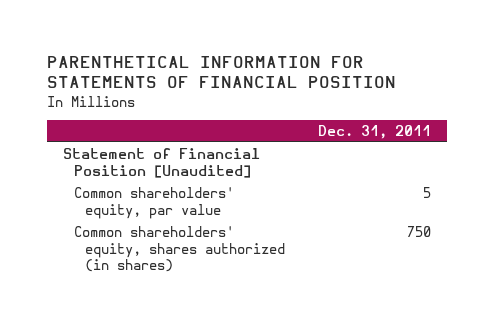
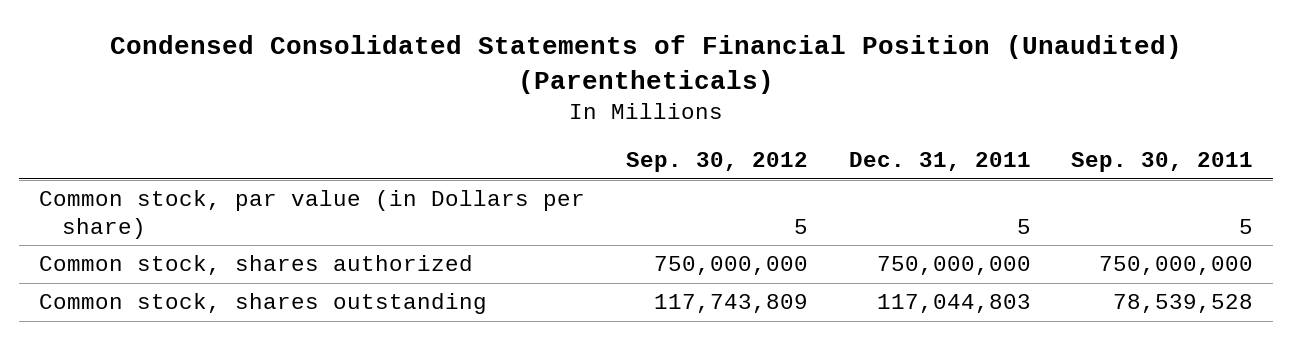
[46,55,396,89] PARENTHETICAL INFORMATION FOR STATEMENTS OF FINANCIAL POSITION -> [110,34,1183,94] Condensed Consolidated Statements of Financial Position (Unaudited) (Parentheticals)
none -> [625,152,808,173] Sep. 30, 2012
none -> [1071,152,1254,173] Sep. 30, 2011
[63,148,261,178] Statement of Financial Position [Unaudited] -> none
[74,187,235,219] Common shareholders' equity, par value -> [39,190,586,240] Common stock, par value (in Dollars per share)
[74,226,286,273] Common shareholders' equity, shares authorized (in shares) -> [39,255,474,276] Common stock, shares authorized
[406,226,431,238] 750 -> [876,256,1031,276] 750,000,000
none -> [39,293,488,315] Common stock, shares outstanding

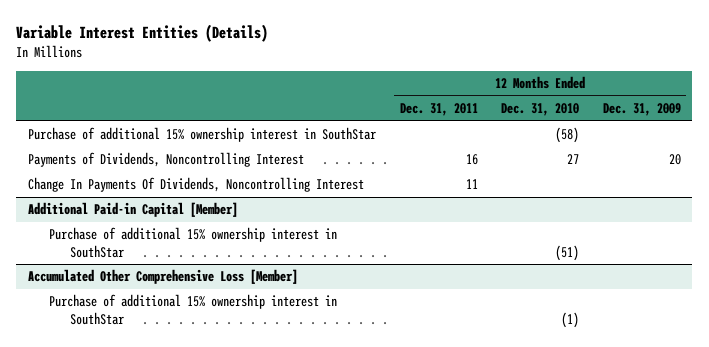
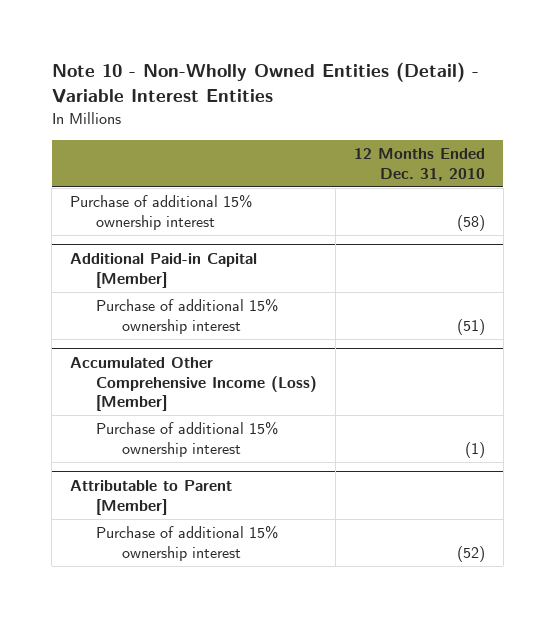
[16,24,269,43] Variable Interest Entities (Details) -> [51,61,479,105] Note 10 - Non-Wholly Owned Entities (Detail) - Variable Interest Entities
[399,103,478,117] Dec. 31, 2011 -> none
[602,103,681,117] Dec. 31, 2009 -> none
[28,152,305,168] Payments of Dividends, Noncontrolling Interest -> none
[28,177,365,193] Change In Payments Of Dividends, Noncontrolling Interest -> none
[28,127,377,143] Purchase of additional 15% ownership interest in SouthStar -> [70,194,253,230] Purchase of additional 15% ownership interest
[49,227,338,258] Purchase of additional 15% ownership interest in SouthStar -> [96,298,279,334] Purchase of additional 15% ownership interest
[28,269,299,285] Accumulated Other Comprehensive Loss [Member] -> [70,357,318,412] Accumulated Other Comprehensive Income (Loss) [Member]
[49,294,338,325] Purchase of additional 15% ownership interest in SouthStar -> [96,421,279,457] Purchase of additional 15% ownership interest
none -> [70,480,233,515] Attributable to Parent [Member]
none -> [96,525,279,561] Purchase of additional 15% ownership interest

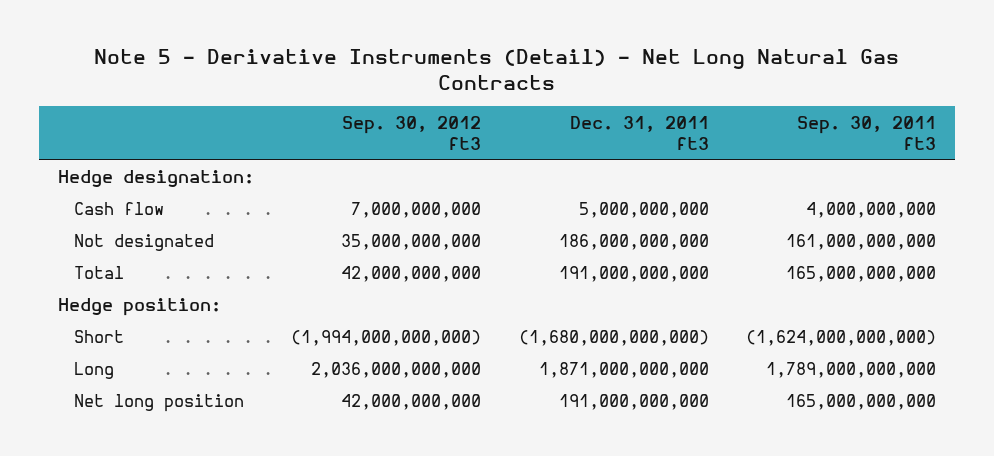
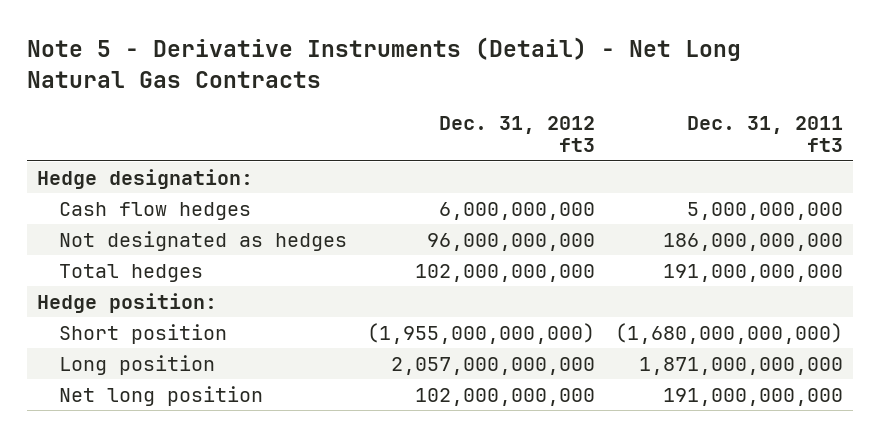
[342,115,482,150] Sep. 30, 2012 ft3 -> none
[797,115,937,150] Sep. 30, 2011 ft3 -> none
none -> [438,115,595,153] Dec. 31, 2012 ft3
[73,202,164,216] Cash flow -> [58,201,251,220] Cash flow hedges
[73,234,214,252] Not designated -> [58,230,347,251] Not designated as hedges
[73,266,124,280] Total -> [58,263,203,282] Total hedges
[73,330,124,344] Short -> [58,323,227,344] Short position
[73,362,114,380] Long -> [58,354,215,375] Long position

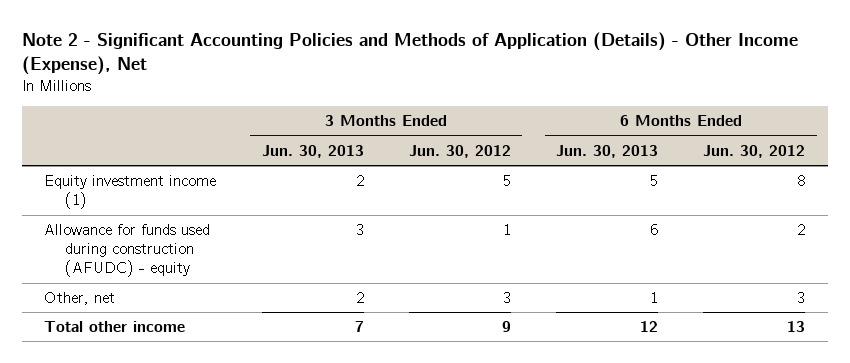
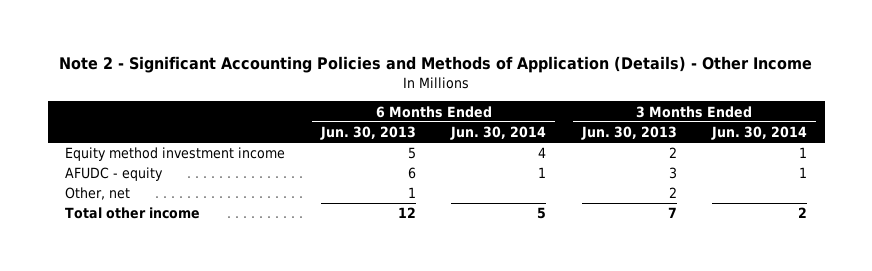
[21,31,798,75] Note 2 - Significant Accounting Policies and Methods of Application (Details) - Other Income (Expense), Net -> [59,56,813,74] Note 2 - Significant Accounting Policies and Methods of Application (Details) - Other Income
[408,144,511,158] Jun. 30, 2012 -> none
[703,144,806,158] Jun. 30, 2012 -> none
none -> [450,126,547,141] Jun. 30, 2014
none -> [710,126,807,141] Jun. 30, 2014
[44,175,217,210] Equity investment income (1) -> [65,147,286,162] Equity method investment income
[44,224,211,278] Allowance for funds used during construction (AFUDC) - equity -> [65,167,164,182] AFUDC - equity

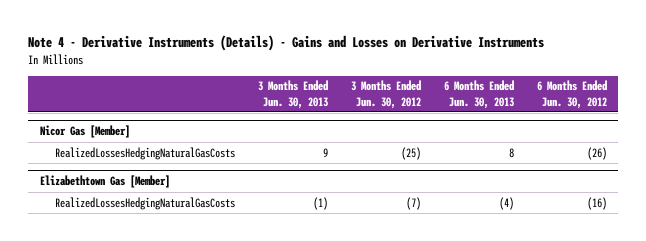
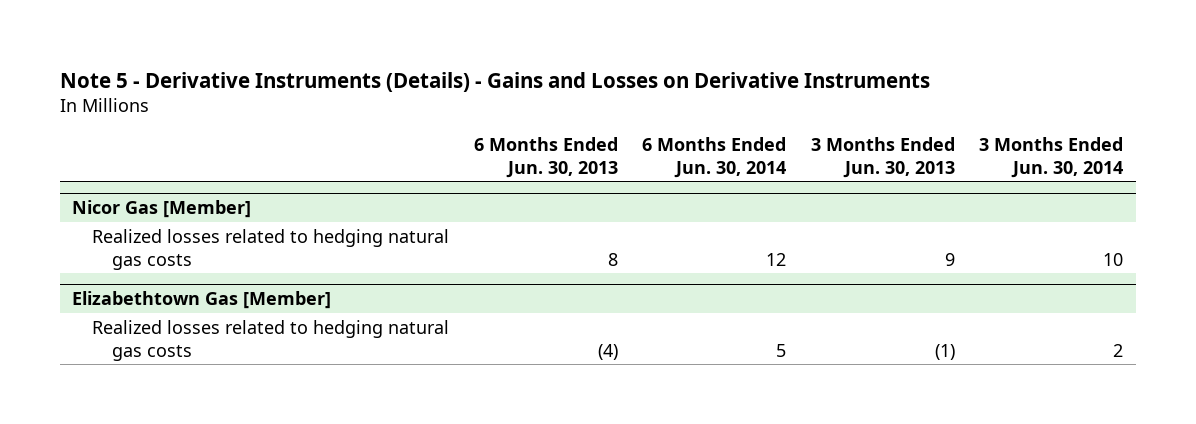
[28,35,545,52] Note 4 - Derivative Instruments (Details) - Gains and Losses on Derivative Instruments -> [60,71,931,92] Note 5 - Derivative Instruments (Details) - Gains and Losses on Derivative Instruments
[350,80,421,109] 3 Months Ended Jun. 30, 2012 -> none
[536,80,607,109] 6 Months Ended Jun. 30, 2012 -> none
none -> [642,136,787,178] 6 Months Ended Jun. 30, 2014
none -> [979,136,1124,178] 3 Months Ended Jun. 30, 2014
[55,146,236,160] RealizedLossesHedgingNaturalGasCosts -> [92,228,450,270] Realized losses related to hedging natural gas costs
[55,196,236,210] RealizedLossesHedgingNaturalGasCosts -> [92,319,450,361] Realized losses related to hedging natural gas costs

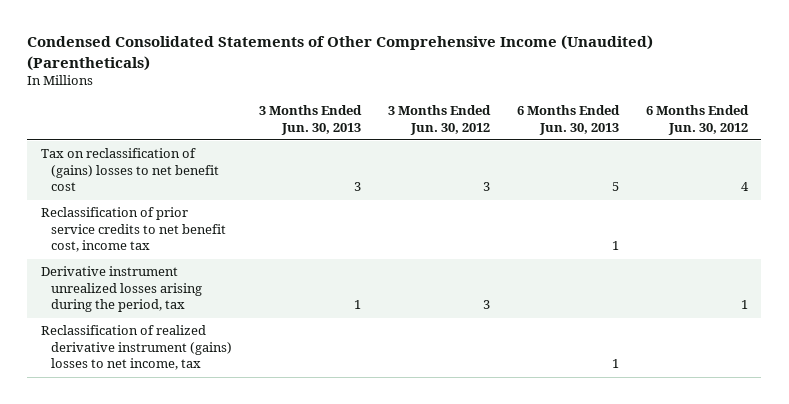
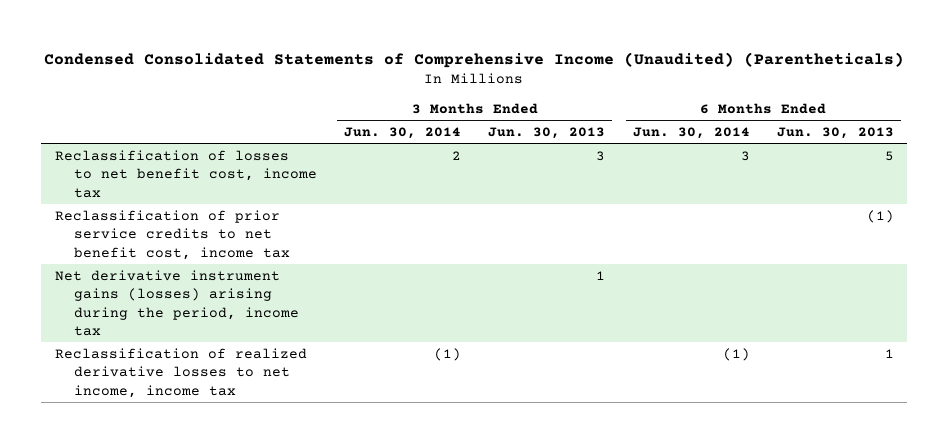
[27,35,654,71] Condensed Consolidated Statements of Other Comprehensive Income (Unaudited) (Parentheticals) -> [44,51,905,68] Condensed Consolidated Statements of Comprehensive Income (Unaudited) (Parentheticals)
[388,105,492,135] 3 Months Ended Jun. 30, 2012 -> none
[645,105,749,135] 6 Months Ended Jun. 30, 2012 -> none
none -> [344,126,462,139] Jun. 30, 2014
none -> [632,126,750,139] Jun. 30, 2014
[40,148,220,192] Tax on reclassification of (gains) losses to net benefit cost -> [54,149,317,198] Reclassification of losses to net benefit cost, income tax
[611,241,619,251] 1 -> [866,209,894,223] (1)
[40,266,203,313] Derivative instrument unrealized losses arising during the period, tax -> [54,269,299,337] Net derivative instrument gains (losses) arising during the period, income tax
[40,325,233,371] Reclassification of realized derivative instrument (gains) losses to net income, tax -> [54,347,307,398] Reclassification of realized derivative losses to net income, income tax

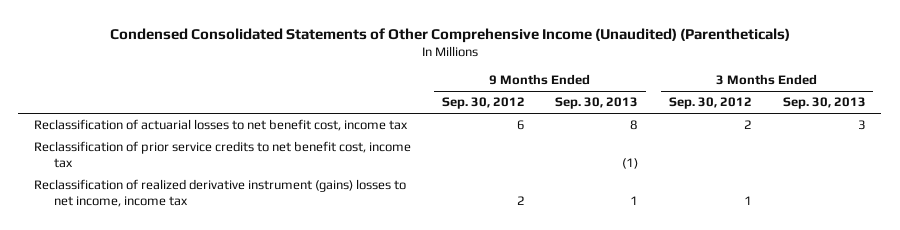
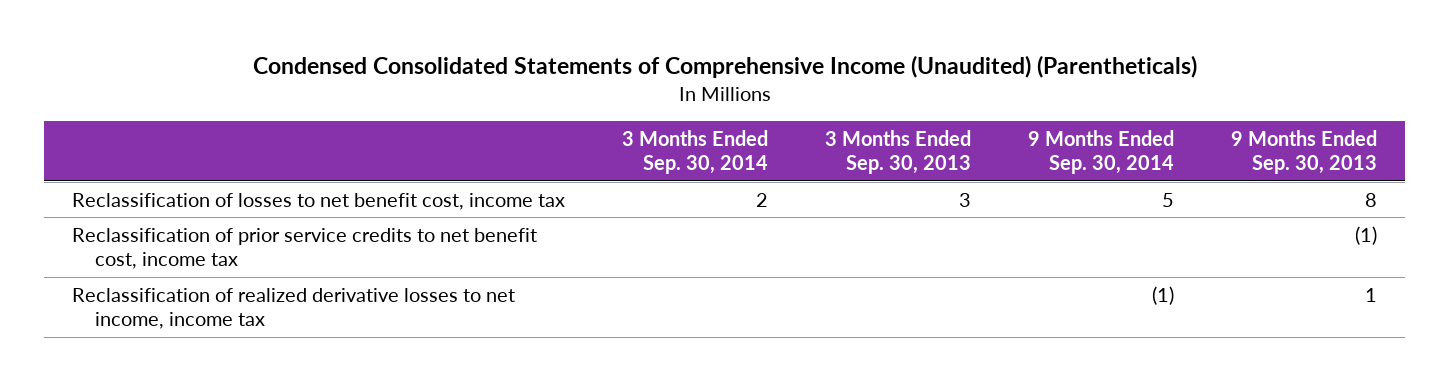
[109,27,790,43] Condensed Consolidated Statements of Other Comprehensive Income (Unaudited) (Parentheticals) -> [252,55,1197,79] Condensed Consolidated Statements of Comprehensive Income (Unaudited) (Parentheticals)
[441,97,525,110] Sep. 30, 2012 -> none
[668,97,752,110] Sep. 30, 2012 -> none
none -> [622,129,769,175] 3 Months Ended Sep. 30, 2014
none -> [1028,129,1175,175] 9 Months Ended Sep. 30, 2014
[33,119,408,132] Reclassification of actuarial losses to net benefit cost, income tax -> [72,192,566,210] Reclassification of losses to net benefit cost, income tax
[33,179,406,207] Reclassification of realized derivative instrument (gains) losses to net income, income tax -> [72,287,516,330] Reclassification of realized derivative losses to net income, income tax

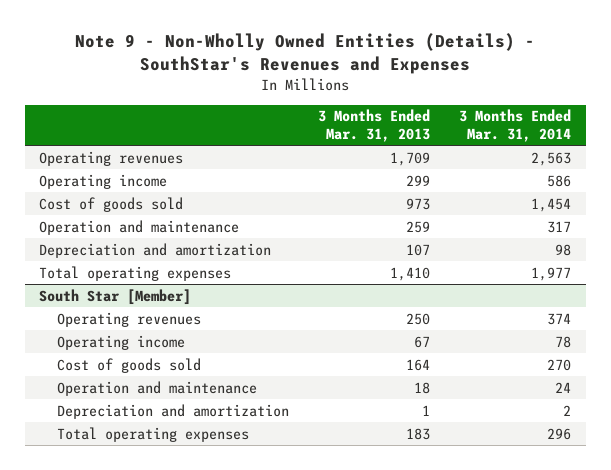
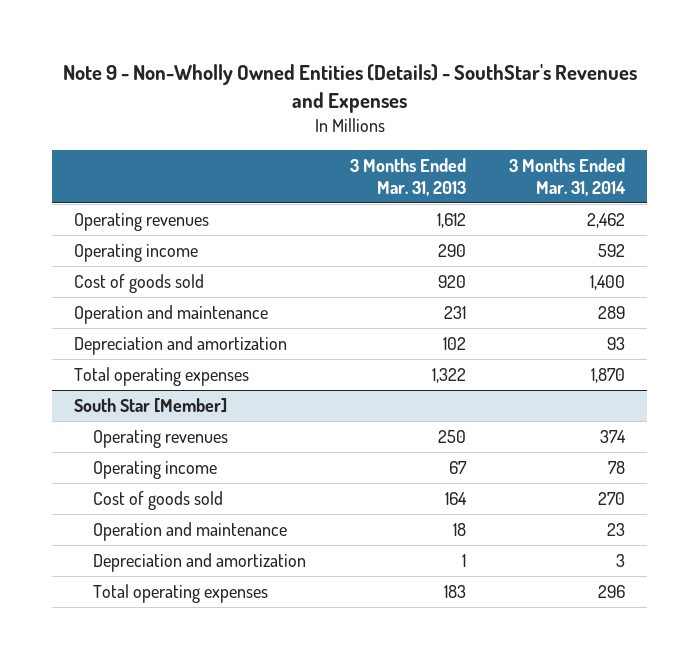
[390,151,431,166] 1,709 -> [436,213,466,229] 1,612
[531,151,572,166] 2,563 -> [587,213,626,229] 2,462
[406,174,431,186] 299 -> [437,244,466,258] 290
[547,174,572,187] 586 -> [598,244,626,258] 592
[406,197,431,210] 973 -> [437,275,466,289] 920
[531,197,572,212] 1,454 -> [590,275,626,291] 1,400
[406,220,431,233] 259 -> [443,306,466,320] 231
[547,220,572,233] 317 -> [598,306,626,320] 289
[406,243,431,256] 107 -> [442,337,466,351] 102
[555,243,572,256] 98 -> [607,337,626,351] 93
[390,266,431,281] 1,410 -> [431,368,466,384] 1,322
[531,266,572,281] 1,977 -> [591,368,626,384] 1,870
[555,381,572,393] 24 -> [607,523,626,537] 23
[563,404,572,416] 2 -> [616,554,626,568] 3

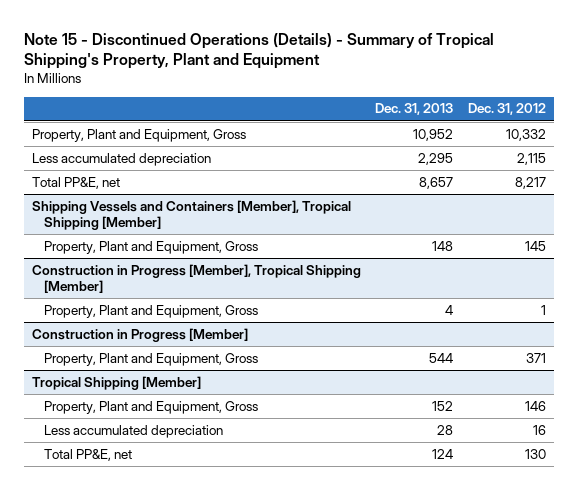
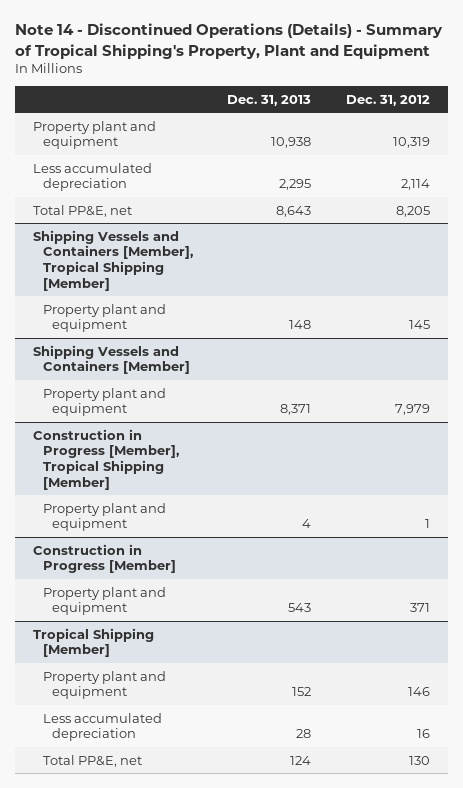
[24,32,495,70] Note 15 - Discontinued Operations (Details) - Summary of Tropical Shipping's Property, Plant and Equipment -> [15,23,444,59] Note 14 - Discontinued Operations (Details) - Summary of Tropical Shipping's Property, Plant and Equipment
[31,128,246,142] Property, Plant and Equipment, Gross -> [32,120,156,150] Property plant and equipment
[413,128,454,141] 10,952 -> [271,137,312,149] 10,938
[506,128,547,141] 10,332 -> [393,137,431,149] 10,319
[517,152,547,165] 2,115 -> [401,179,431,191] 2,114
[419,176,454,189] 8,657 -> [276,205,312,217] 8,643
[515,176,547,189] 8,217 -> [396,205,431,217] 8,205
[43,240,258,254] Property, Plant and Equipment, Gross -> [42,303,166,333] Property plant and equipment
none -> [32,344,190,375] Shipping Vessels and Containers [Member]
none -> [42,387,166,417] Property plant and equipment
[43,304,258,318] Property, Plant and Equipment, Gross -> [42,502,166,532] Property plant and equipment
[43,352,258,366] Property, Plant and Equipment, Gross -> [42,586,166,616] Property plant and equipment
[429,352,454,363] 544 -> [288,603,312,613] 543
[43,400,258,414] Property, Plant and Equipment, Gross -> [42,670,166,700] Property plant and equipment

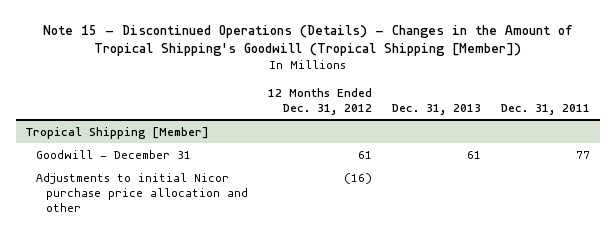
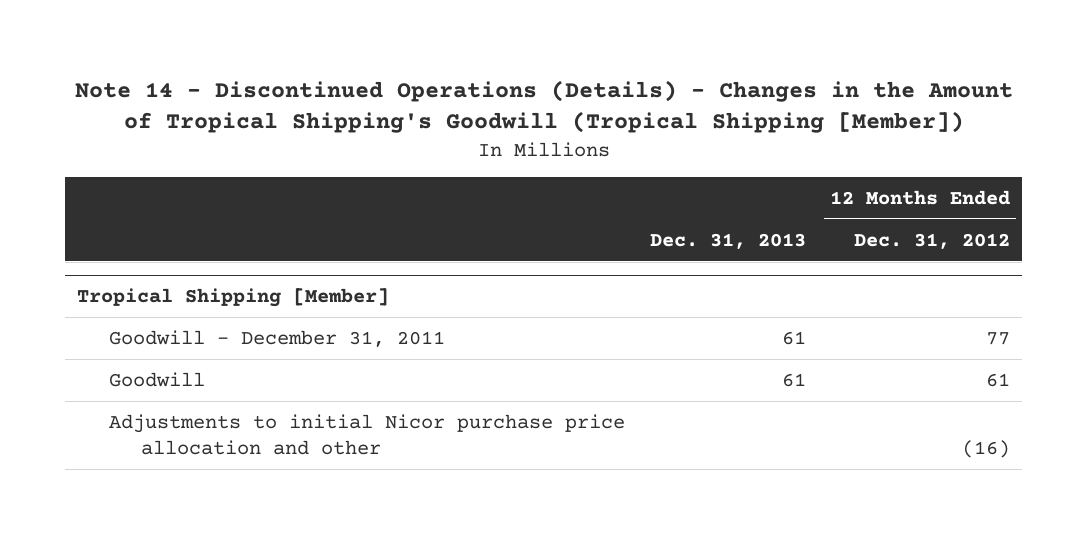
[43,24,573,57] Note 15 - Discontinued Operations (Details) - Changes in the Amount of Tropical Shipping's Goodwill (Tropical Shipping [Member]) -> [74,79,1013,134] Note 14 - Discontinued Operations (Details) - Changes in the Amount of Tropical Shipping's Goodwill (Tropical Shipping [Member])
[501,103,591,115] Dec. 31, 2011 -> none
[35,149,191,159] Goodwill - December 31 -> [109,329,446,347] Goodwill - December 31, 2011
[357,150,372,159] 61 -> [986,331,1011,345] 77
none -> [109,371,206,387] Goodwill

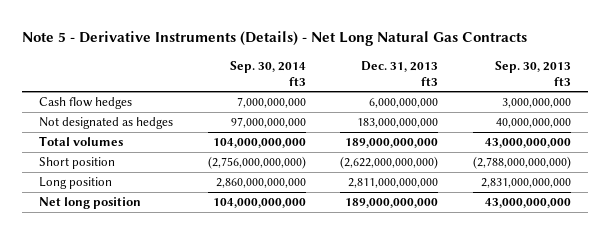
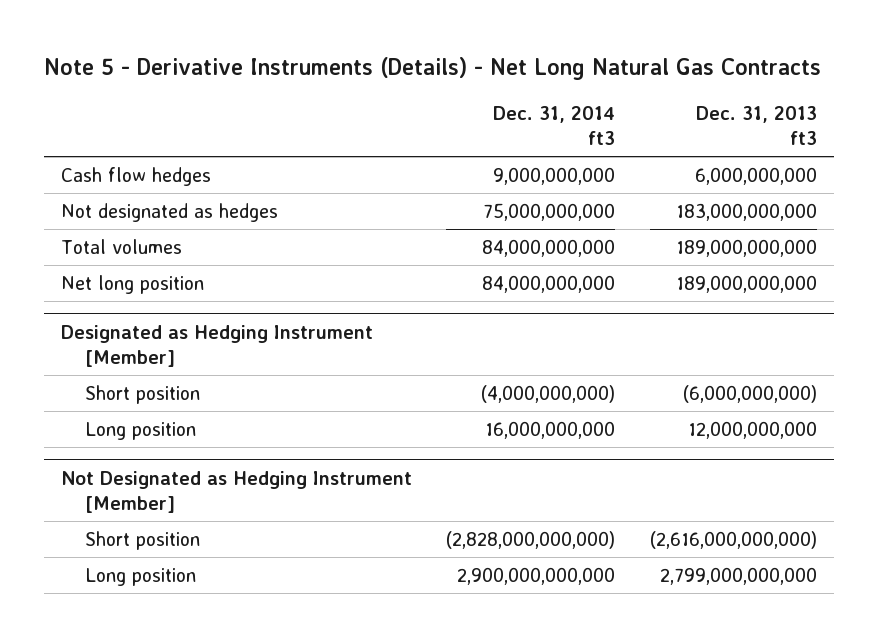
[229,60,306,86] Sep. 30, 2014 ft3 -> none
[494,60,571,86] Sep. 30, 2013 ft3 -> none
none -> [493,105,616,146] Dec. 31, 2014 ft3
[39,157,116,170] Short position -> none
[39,177,113,190] Long position -> none
none -> [60,324,373,367] Designated as Hedging Instrument [Member]
none -> [85,385,201,405] Short position
none -> [85,422,197,441] Long position
none -> [60,470,412,513] Not Designated as Hedging Instrument [Member]
none -> [85,531,201,551] Short position
none -> [85,568,197,587] Long position

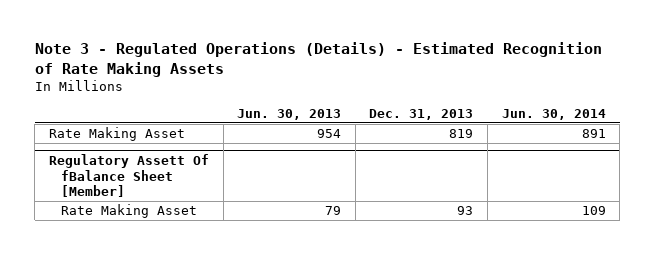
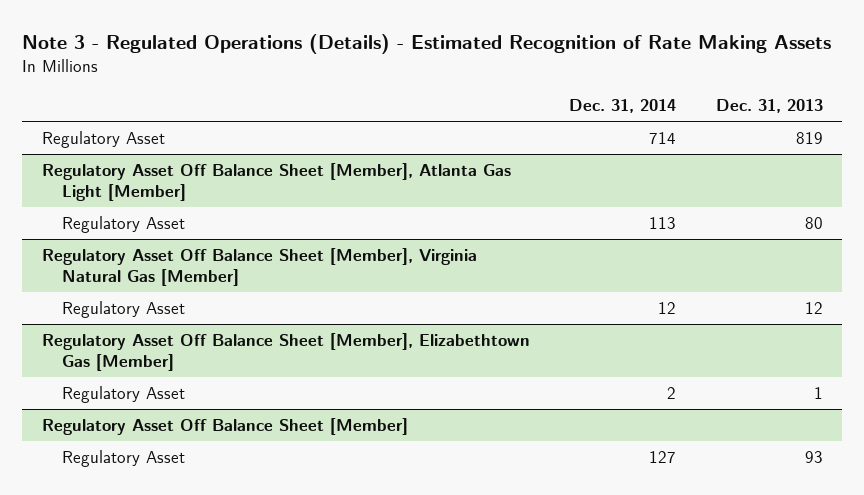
[237,108,342,120] Jun. 30, 2013 -> none
[501,108,606,120] Jun. 30, 2014 -> none
none -> [569,99,677,114] Dec. 31, 2014
[48,153,209,198] Regulatory Assett Of fBalance Sheet [Member] -> none
[48,127,185,142] Rate Making Asset -> [41,131,165,149] Regulatory Asset
none -> [41,163,511,201] Regulatory Asset Off Balance Sheet [Member], Atlanta Gas Light [Member]
[60,204,197,219] Rate Making Asset -> [61,216,185,234] Regulatory Asset
[457,206,474,216] 93 -> [804,217,823,230] 80
none -> [41,248,477,286] Regulatory Asset Off Balance Sheet [Member], Virginia Natural Gas [Member]
none -> [61,301,185,319] Regulatory Asset
none -> [41,333,530,371] Regulatory Asset Off Balance Sheet [Member], Elizabethtown Gas [Member]
none -> [61,386,185,404] Regulatory Asset
none -> [41,418,408,436] Regulatory Asset Off Balance Sheet [Member]
none -> [61,450,185,468] Regulatory Asset

